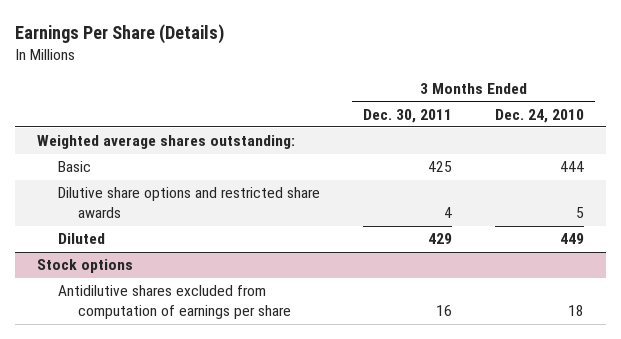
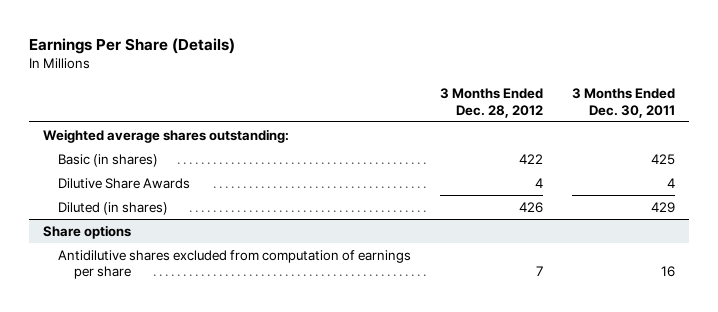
[495,108,585,123] Dec. 24, 2010 -> none
none -> [440,88,544,118] 3 Months Ended Dec. 28, 2012
[36,259,133,274] Stock options -> none
[57,161,91,173] Basic -> [58,153,159,167] Basic (in shares)
[57,187,320,219] Dilutive share options and restricted share awards -> [58,177,191,189] Dilutive Share Awards
[57,233,105,245] Diluted -> [58,201,169,215] Diluted (in shares)
none -> [43,224,132,239] Share options

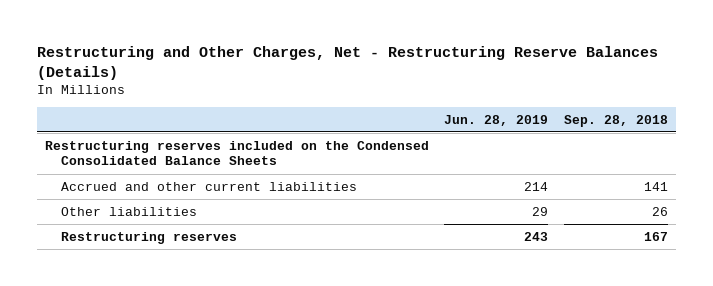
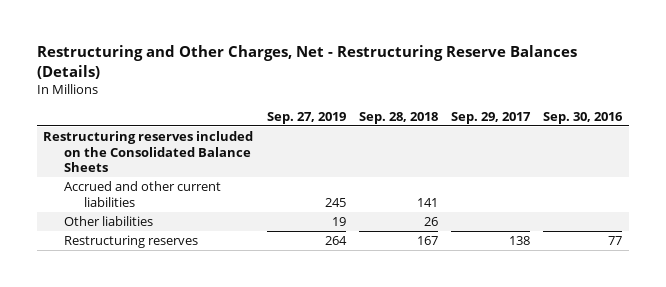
[444,114,549,126] Jun. 28, 2019 -> none
none -> [266,111,346,124] Sep. 27, 2019
none -> [451,111,532,124] Sep. 29, 2017
none -> [543,111,624,124] Sep. 30, 2016
[44,140,429,166] Restructuring reserves included on the Condensed Consolidated Balance Sheets -> [43,131,254,173] Restructuring reserves included on the Consolidated Balance Sheets

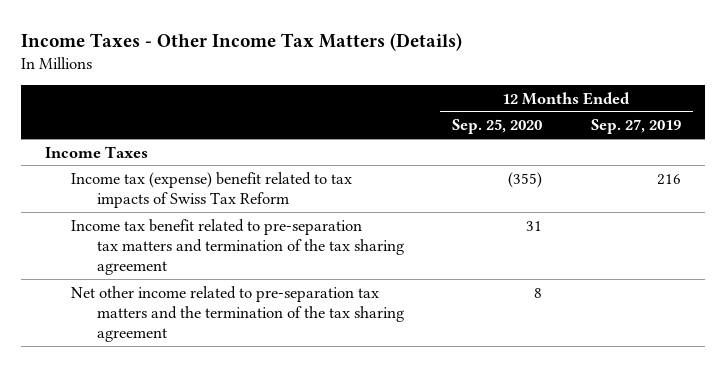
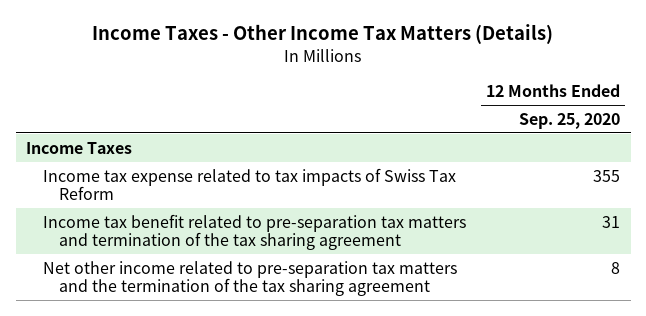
[590,119,681,135] Sep. 27, 2019 -> none
[71,171,353,208] Income tax (expense) benefit related to tax impacts of Swiss Tax Reform -> [42,167,456,201] Income tax expense related to tax impacts of Swiss Tax Reform
[508,171,543,188] (355) -> [593,169,621,182] 355

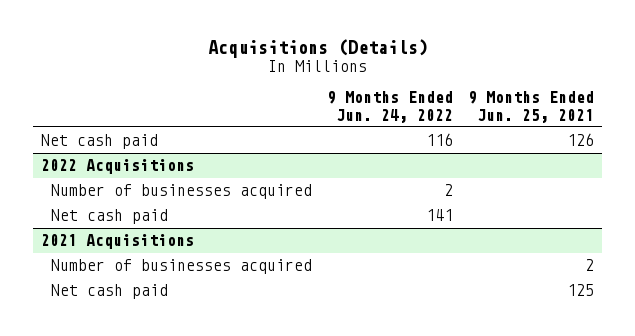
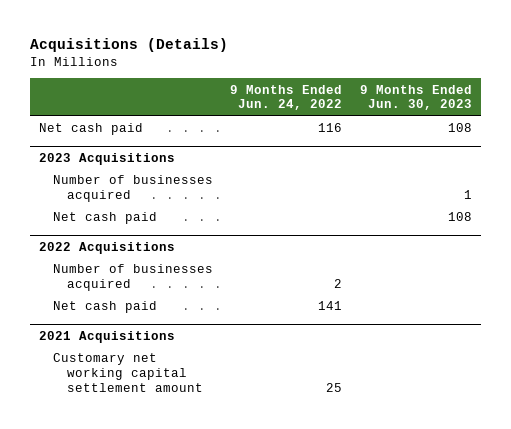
[468,91,595,123] 9 Months Ended Jun. 25, 2021 -> none
none -> [360,84,473,111] 9 Months Ended Jun. 30, 2023
none -> [38,152,175,165] 2023 Acquisitions
none -> [52,175,213,202] Number of businesses acquired
none -> [52,212,157,225] Net cash paid
[50,259,312,275] Number of businesses acquired -> none
[50,284,168,300] Net cash paid -> none
none -> [52,353,203,392] Customary net working capital settlement amount

